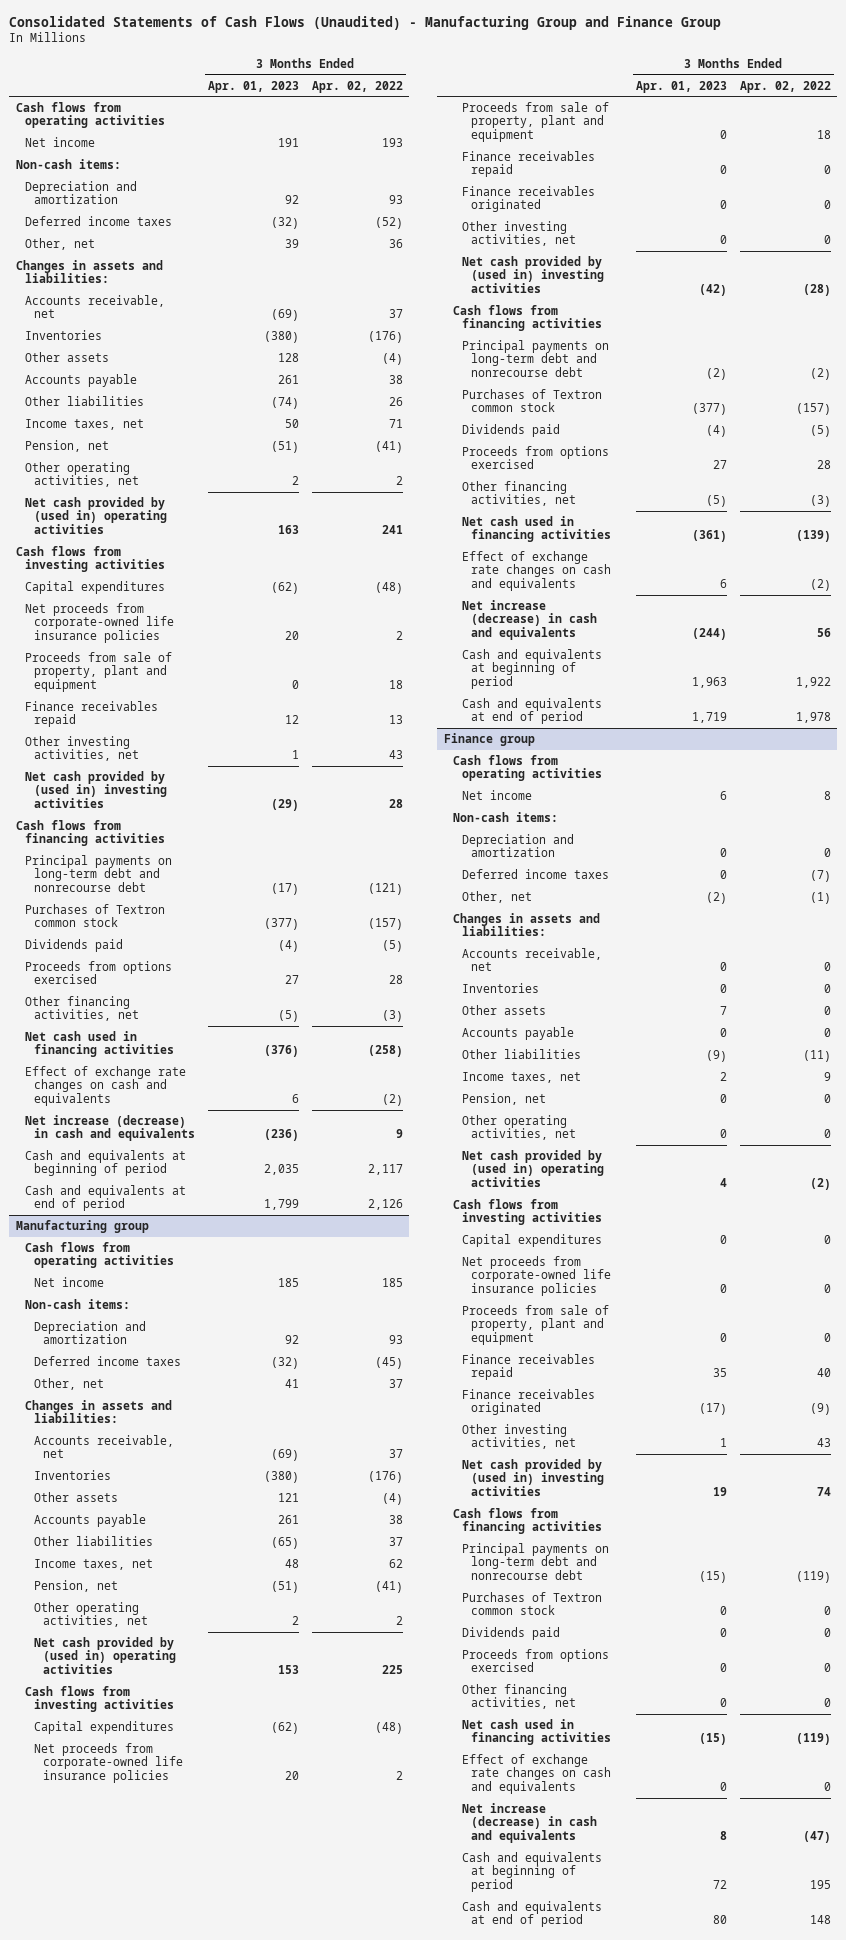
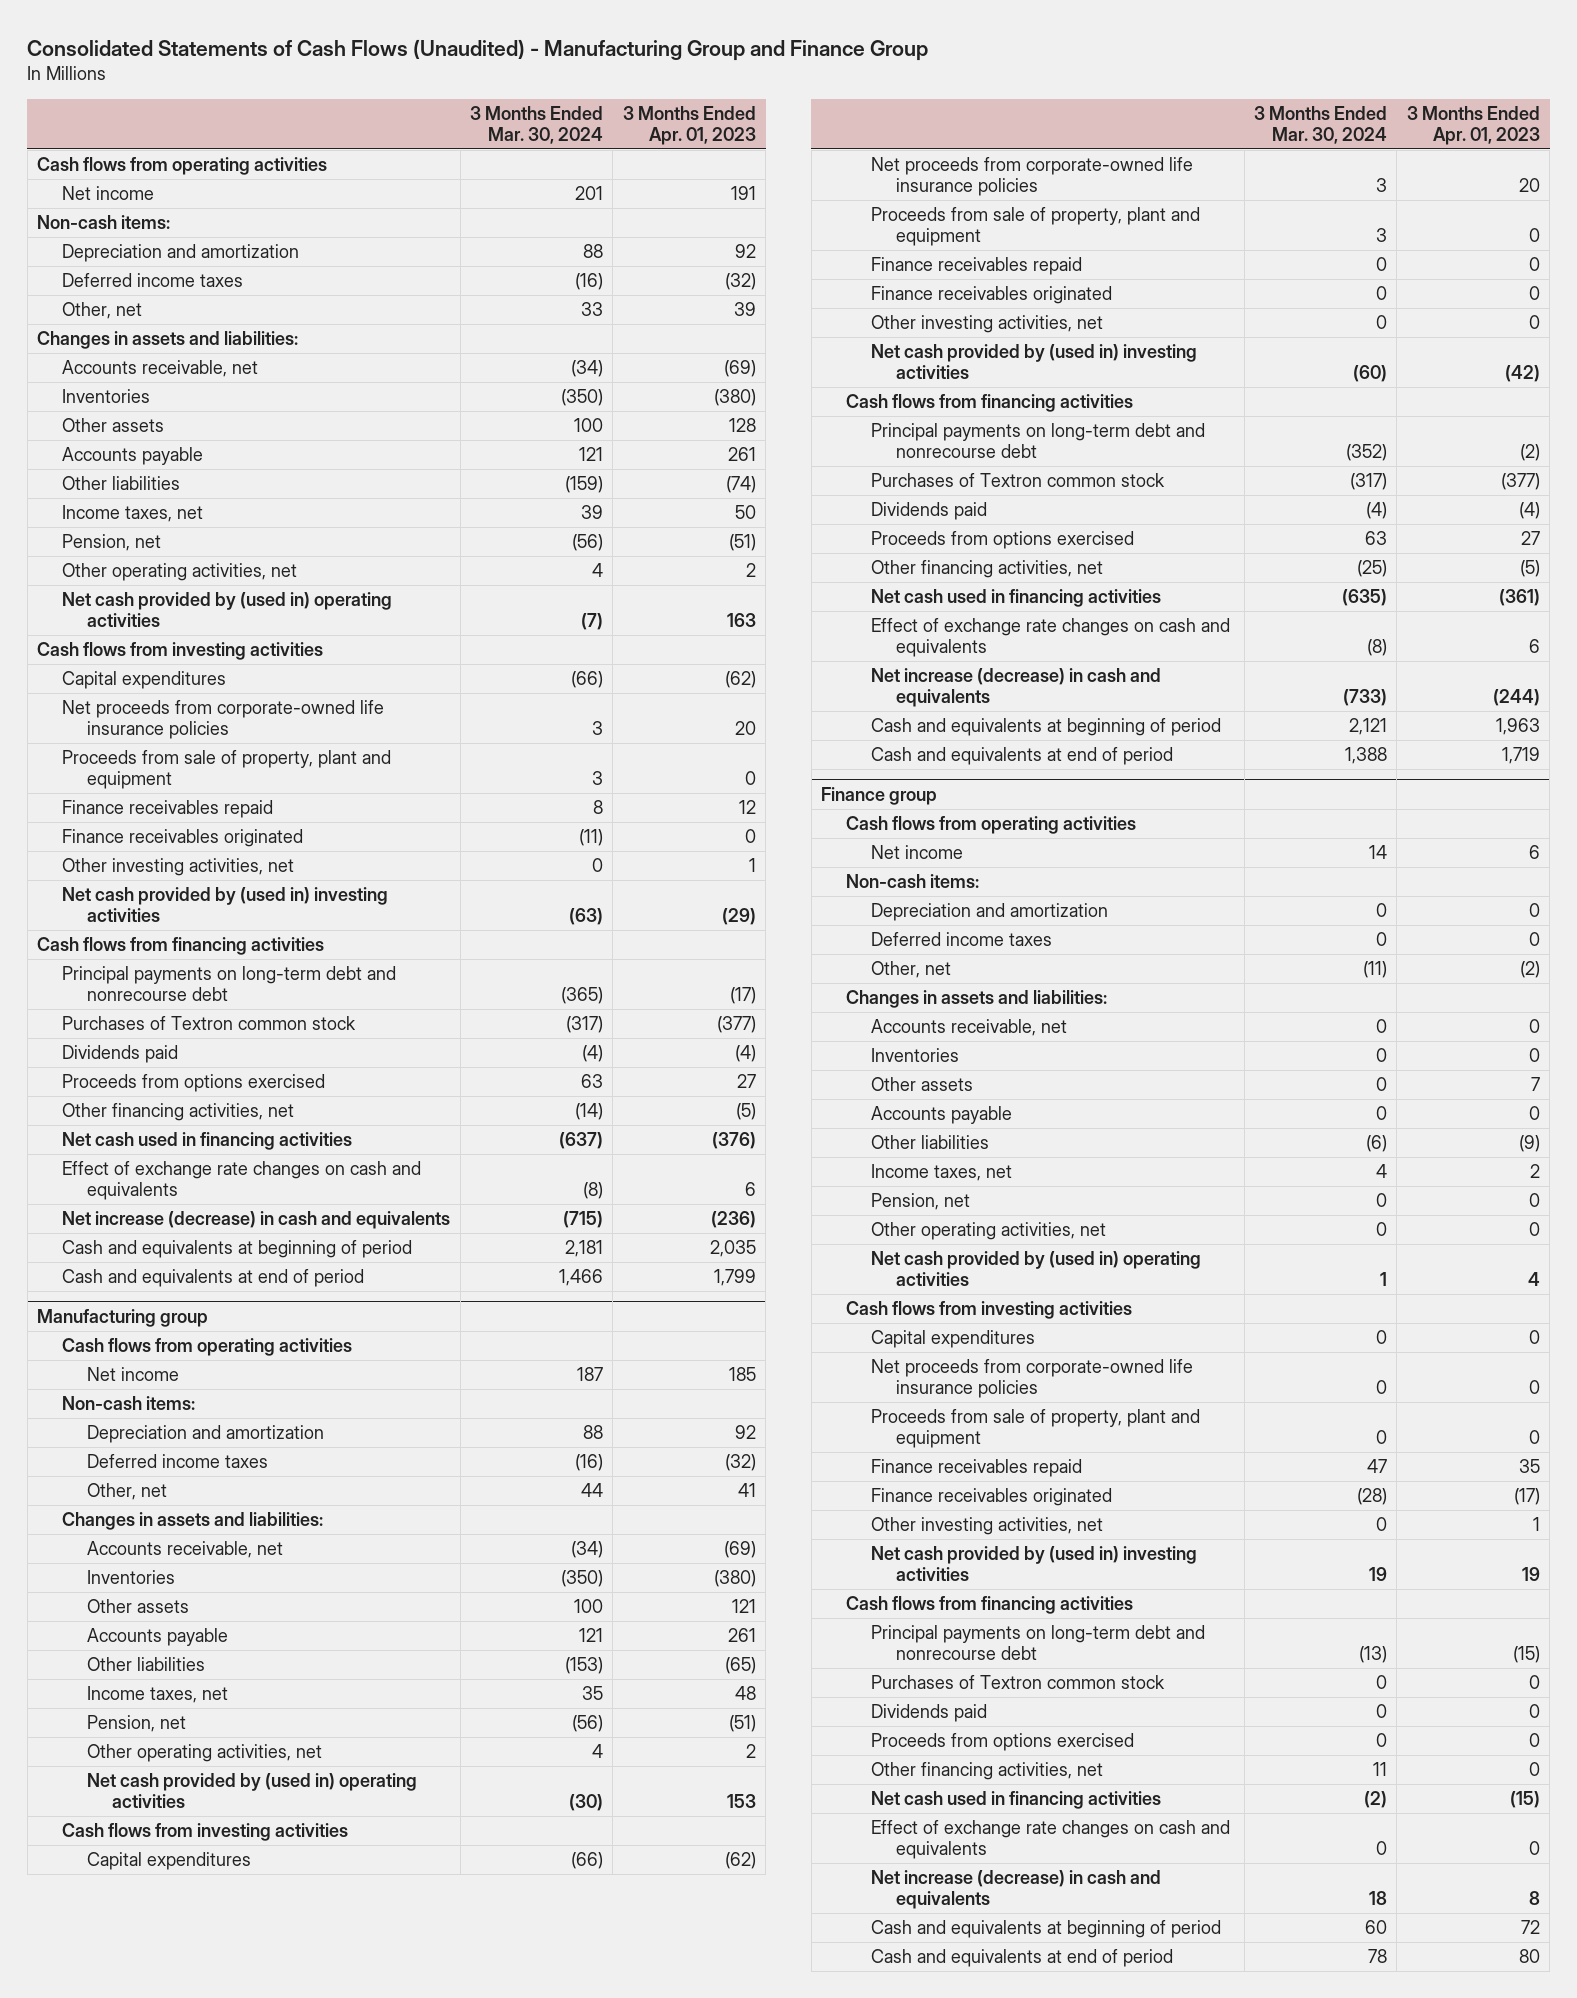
[311,80,403,93] Apr. 02, 2022 -> none
none -> [470,105,604,144] 3 Months Ended Mar. 30, 2024
none -> [62,829,304,848] Finance receivables originated

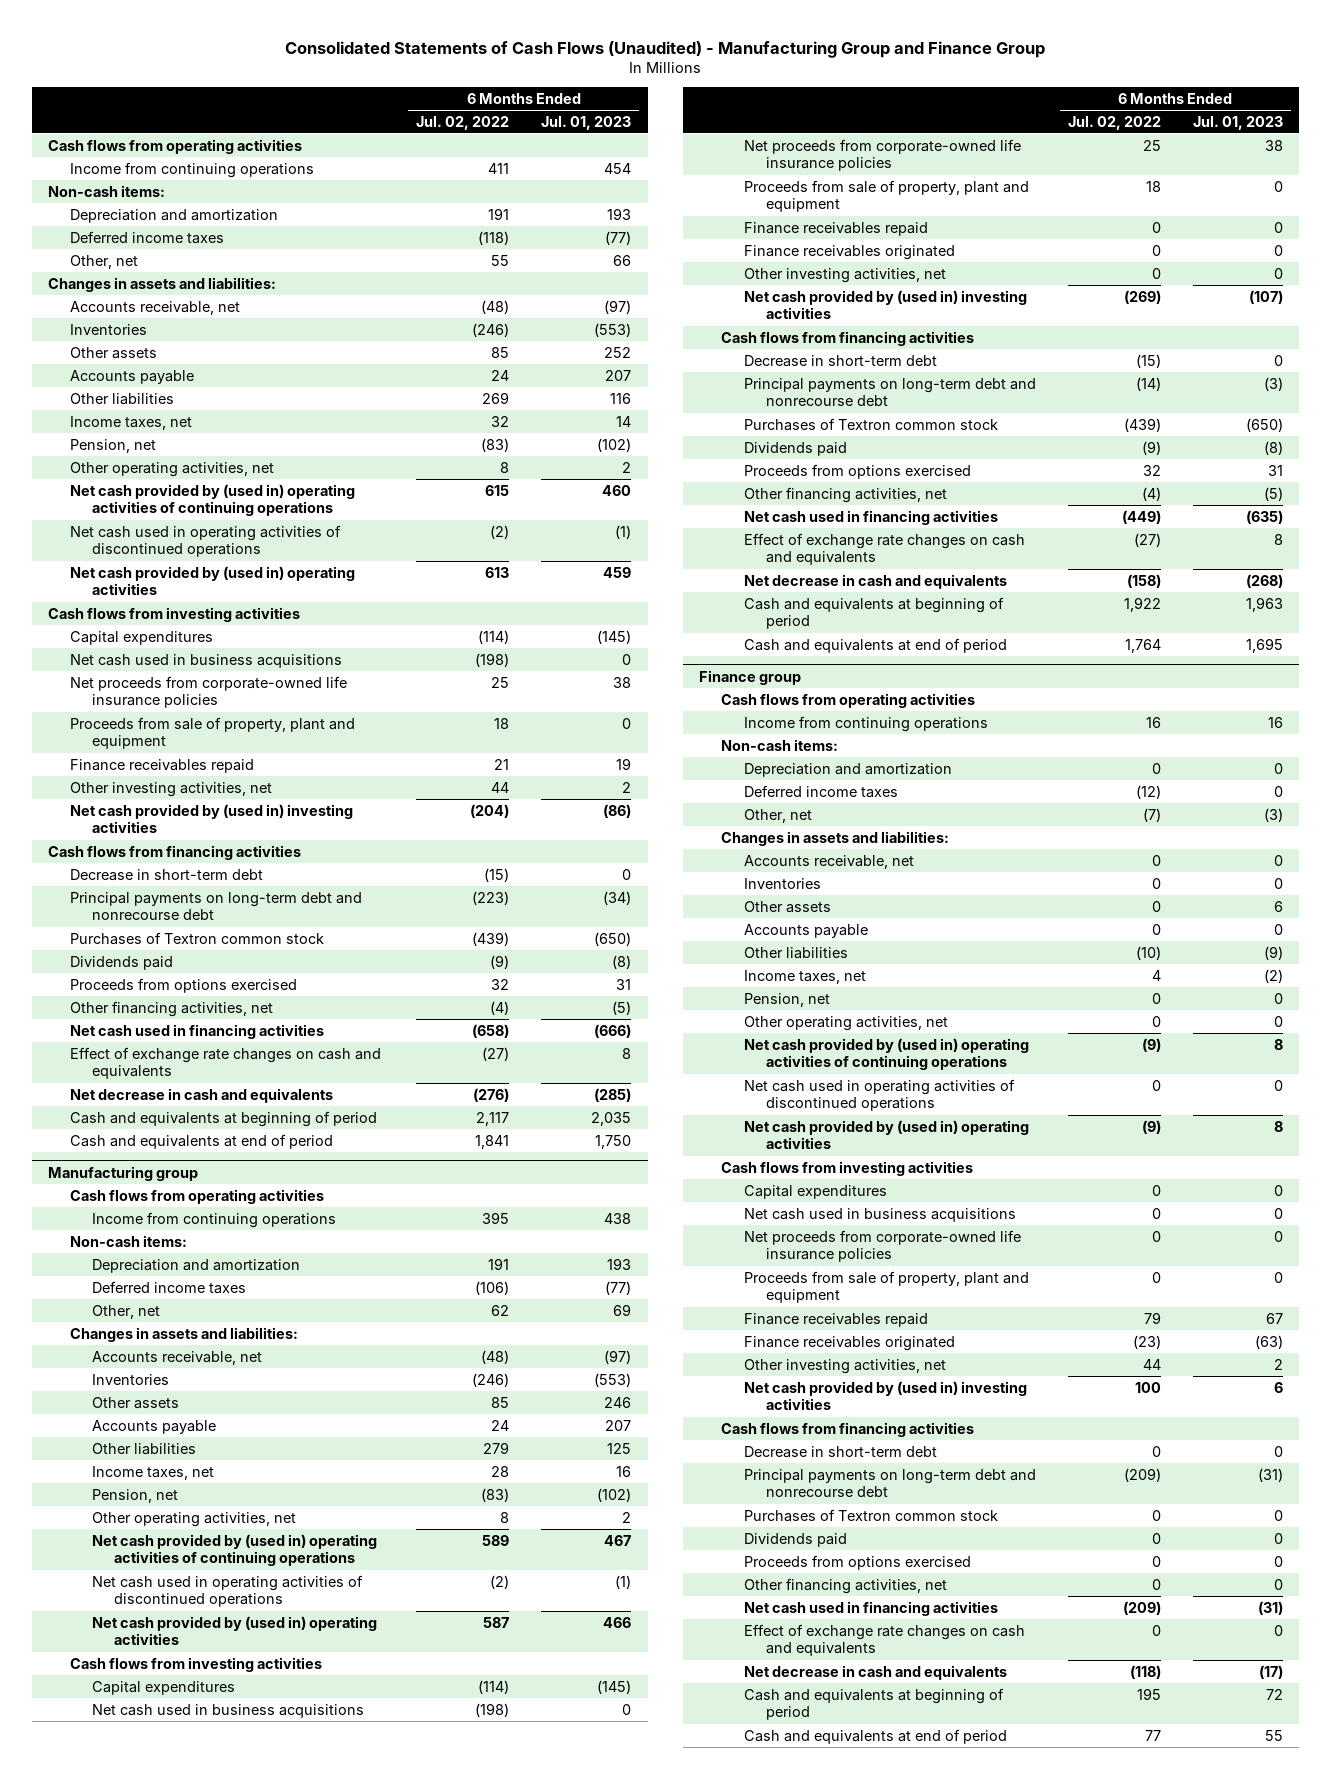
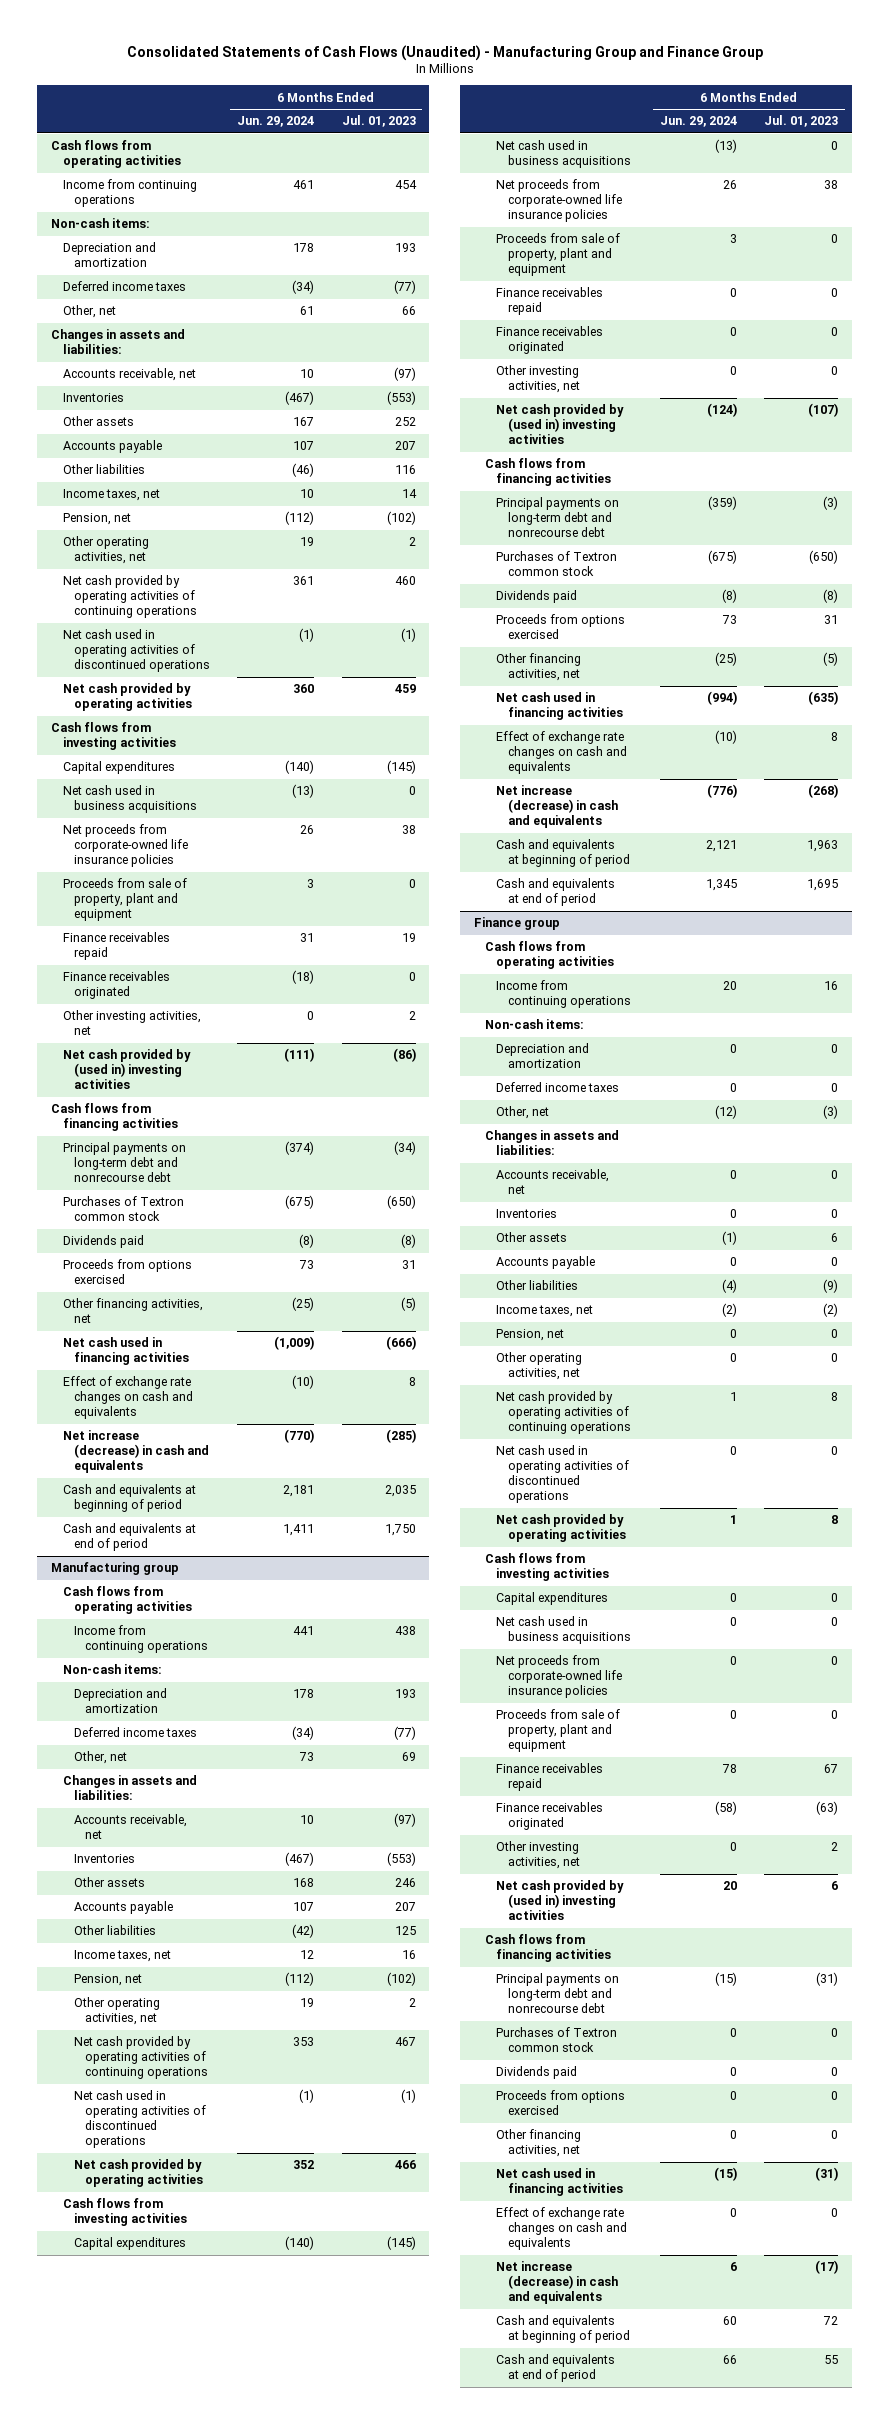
[416,115,510,130] Jul. 02, 2022 -> none
none -> [237,116,315,128] Jun. 29, 2024
[69,483,355,517] Net cash provided by (used in) operating activities of continuing operations -> [62,575,197,619] Net cash provided by operating activities of continuing operations
[69,565,355,596] Net cash provided by (used in) operating activities -> [62,683,192,712] Net cash provided by operating activities
none -> [62,971,170,1000] Finance receivables originated
[69,868,263,881] Decrease in short-term debt -> none
[69,1087,333,1103] Net decrease in cash and equivalents -> [62,1430,209,1474] Net increase (decrease) in cash and equivalents
[91,1533,377,1567] Net cash provided by (used in) operating activities of continuing operations -> [73,2036,209,2080] Net cash provided by operating activities of continuing operations
[91,1615,377,1646] Net cash provided by (used in) operating activities -> [73,2159,204,2188] Net cash provided by operating activities
[743,354,937,367] Decrease in short-term debt -> none
[743,573,1007,589] Net decrease in cash and equivalents -> [496,785,618,829] Net increase (decrease) in cash and equivalents
[743,1037,1029,1071] Net cash provided by (used in) operating activities of continuing operations -> [496,1391,631,1435] Net cash provided by operating activities of continuing operations
[743,1119,1029,1150] Net cash provided by (used in) operating activities -> [496,1514,626,1543] Net cash provided by operating activities
[743,1445,937,1458] Decrease in short-term debt -> none
[743,1664,1007,1680] Net decrease in cash and equivalents -> [496,2261,618,2305] Net increase (decrease) in cash and equivalents

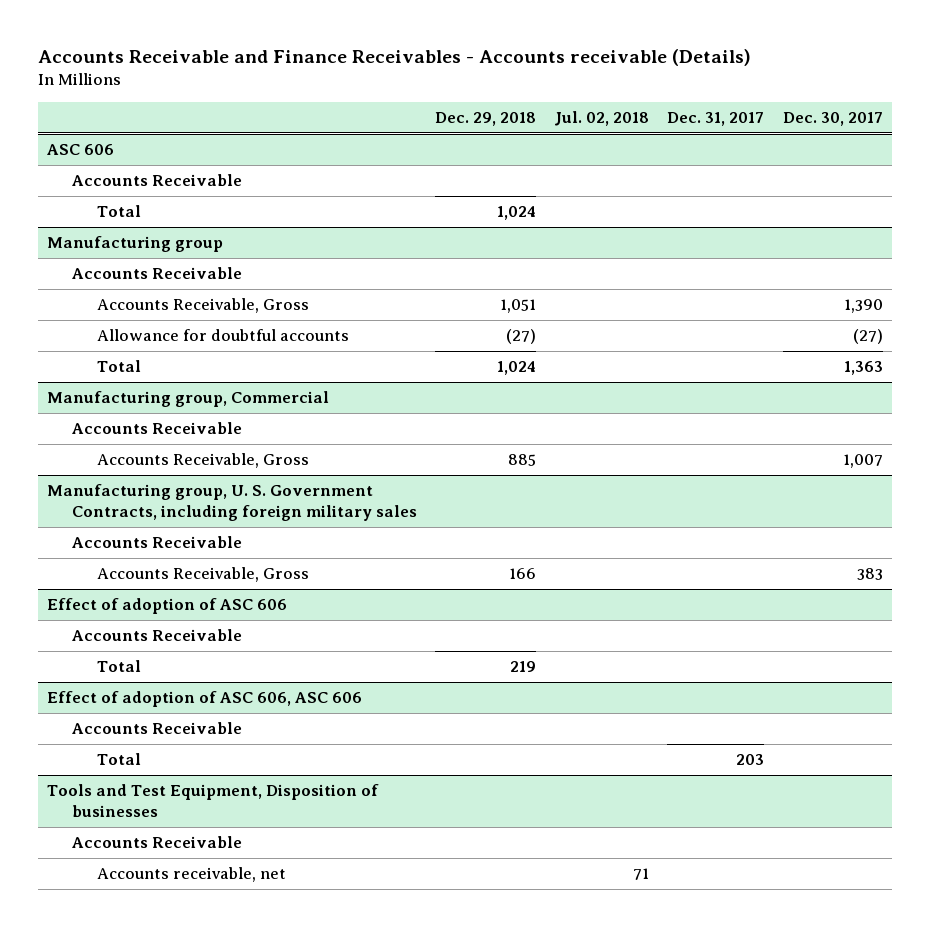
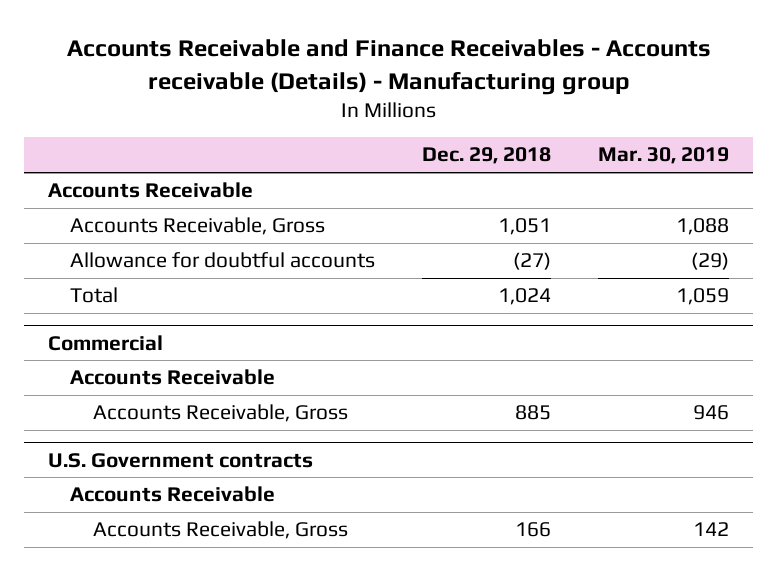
[38,49,752,67] Accounts Receivable and Finance Receivables - Accounts receivable (Details) -> [66,39,711,95] Accounts Receivable and Finance Receivables - Accounts receivable (Details) - Manufacturing group
[554,111,650,127] Jul. 02, 2018 -> none
[667,112,765,127] Dec. 31, 2017 -> none
[782,112,883,127] Dec. 30, 2017 -> none
none -> [598,147,730,165] Mar. 30, 2019
[47,144,115,156] ASC 606 -> none
[96,205,141,218] Total -> none
[47,236,224,253] Manufacturing group -> none
[71,267,242,280] Accounts Receivable -> none
[47,391,330,408] Manufacturing group, Commercial -> none
none -> [47,334,163,351] Commercial
[47,484,417,522] Manufacturing group, U. S. Government Contracts, including foreign military sales -> none
none -> [47,452,313,468] U.S. Government contracts
[47,598,288,615] Effect of adoption of ASC 606 -> none
[71,629,242,642] Accounts Receivable -> none
[96,660,141,673] Total -> none
[47,691,363,708] Effect of adoption of ASC 606, ASC 606 -> none
[71,722,242,735] Accounts Receivable -> none
[96,753,141,766] Total -> none
[47,784,380,818] Tools and Test Equipment, Disposition of businesses -> none
[71,836,242,849] Accounts Receivable -> none
[96,867,286,883] Accounts receivable, net -> none

